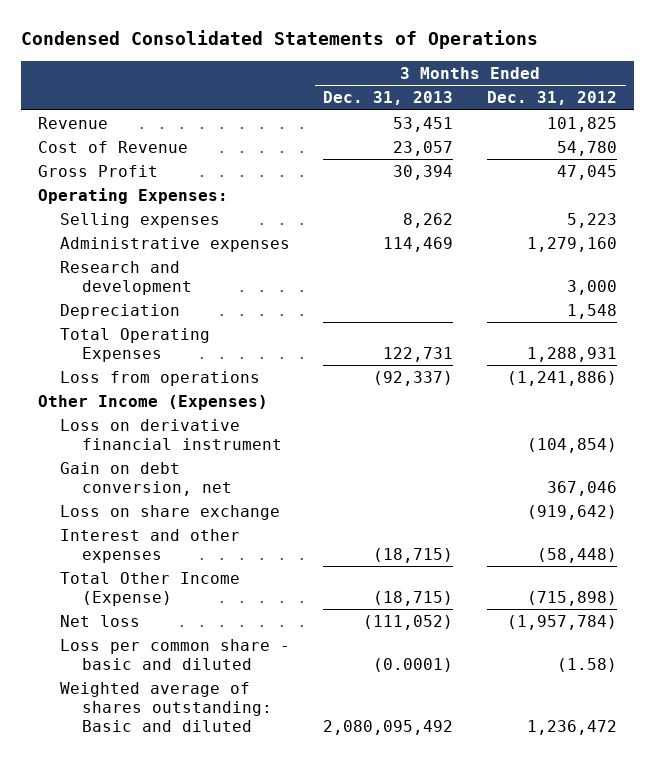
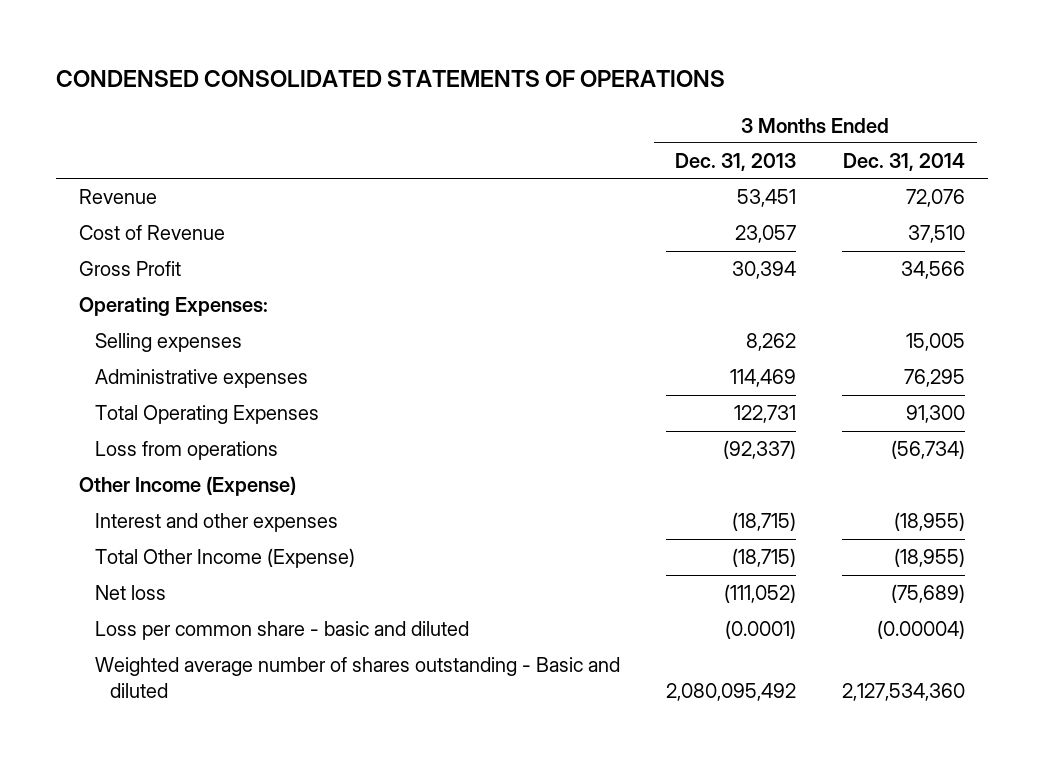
[20,30,538,50] Condensed Consolidated Statements of Operations -> [56,70,726,88] CONDENSED CONSOLIDATED STATEMENTS OF OPERATIONS
[487,91,618,106] Dec. 31, 2012 -> none
none -> [843,153,966,172] Dec. 31, 2014
[59,260,192,295] Research and development -> none
[59,303,180,319] Depreciation -> none
[59,418,282,450] Loss on derivative financial instrument -> none
[59,461,232,496] Gain on debt conversion, net -> none
[59,504,280,520] Loss on share exchange -> none
[37,394,268,410] Other Income (Expenses) -> [79,476,297,497] Other Income (Expense)
[59,681,272,733] Weighted average of shares outstanding: Basic and diluted -> [94,657,620,698] Weighted average number of shares outstanding - Basic and diluted

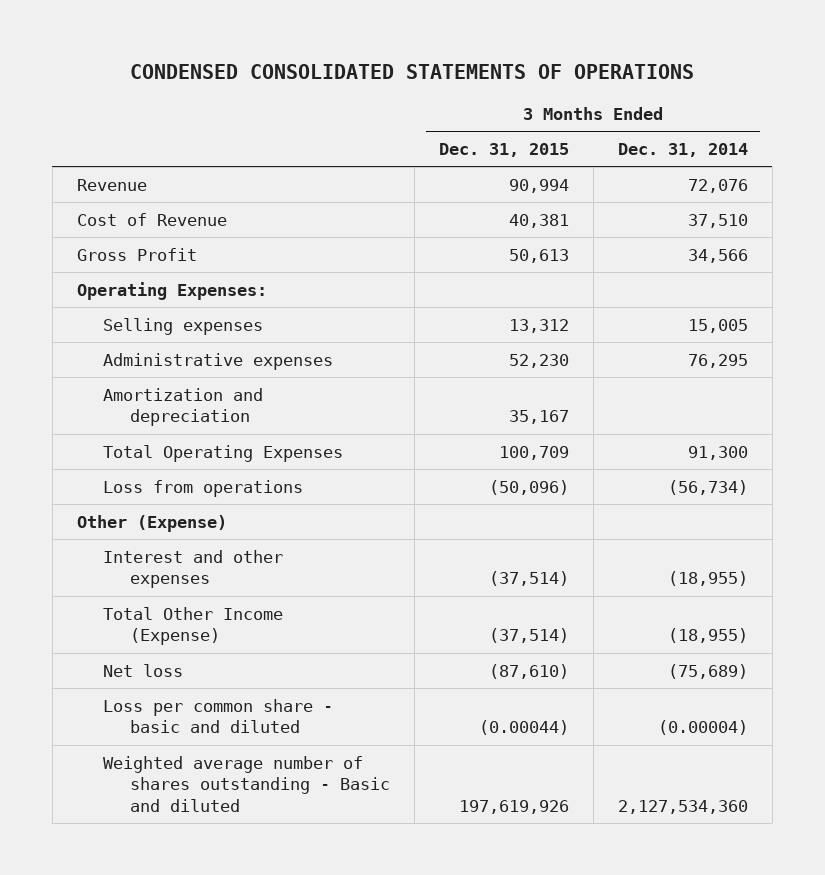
[674,153,796,172] Dec. 31, 2013 -> none
none -> [438,142,569,157] Dec. 31, 2015
none -> [103,387,264,427] Amortization and depreciation
[79,476,297,497] Other Income (Expense) -> [76,514,227,532] Other (Expense)

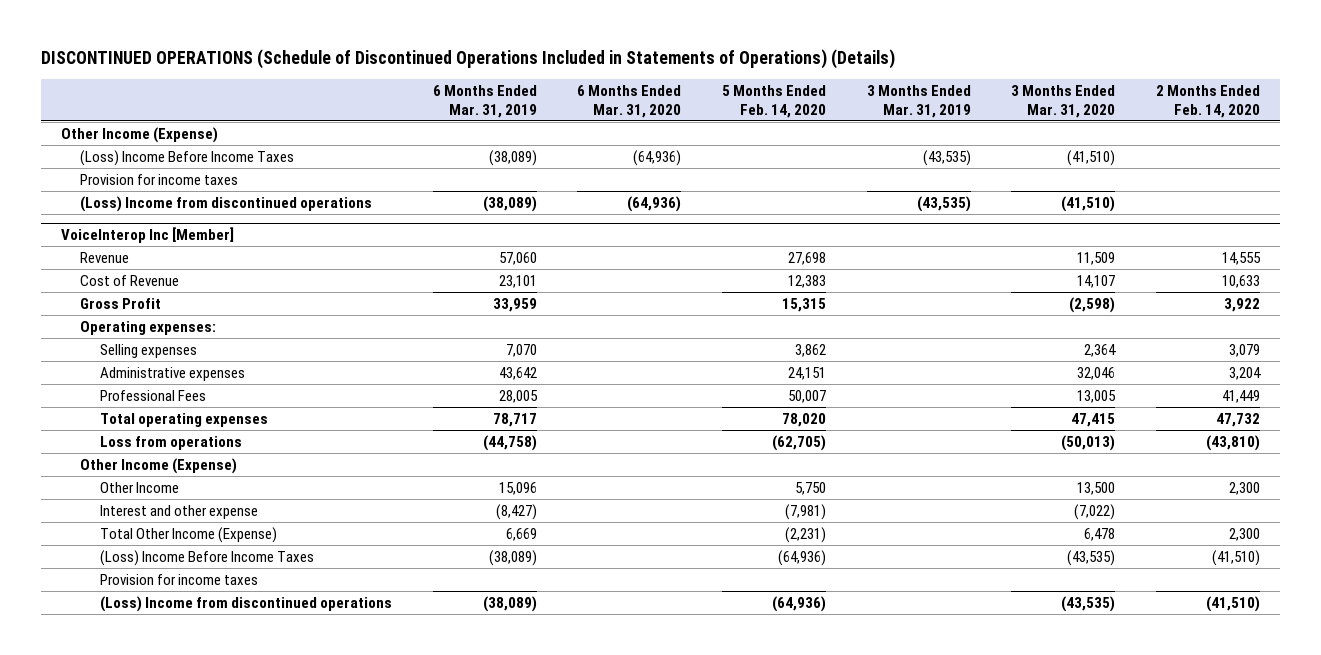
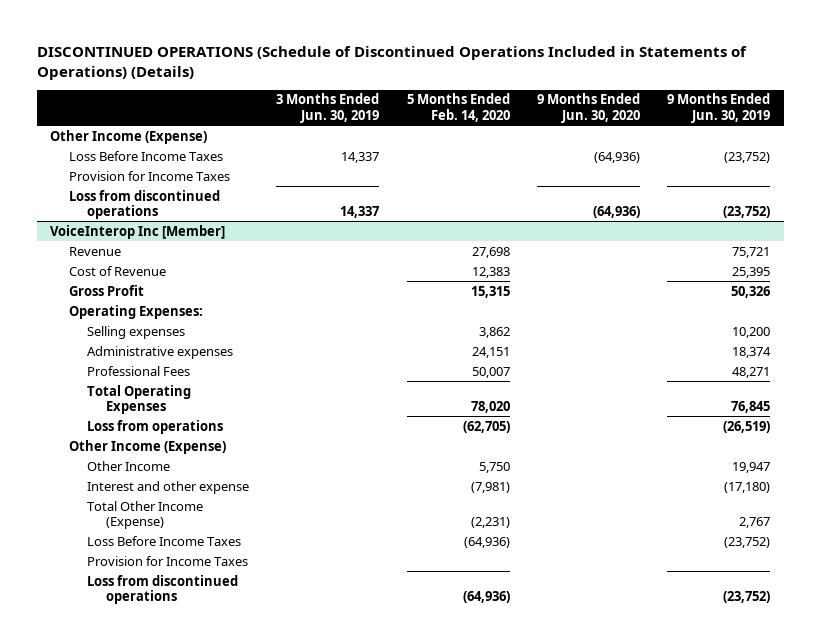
[432,85,537,118] 6 Months Ended Mar. 31, 2019 -> none
[577,85,682,118] 6 Months Ended Mar. 31, 2020 -> none
[866,85,971,118] 3 Months Ended Mar. 31, 2019 -> none
[1011,85,1116,118] 3 Months Ended Mar. 31, 2020 -> none
[1156,85,1261,118] 2 Months Ended Feb. 14, 2020 -> none
none -> [276,93,380,124] 3 Months Ended Jun. 30, 2019
none -> [536,93,640,124] 9 Months Ended Jun. 30, 2020
none -> [667,93,771,124] 9 Months Ended Jun. 30, 2019
[80,149,295,166] (Loss) Income Before Income Taxes -> [68,150,223,161] Loss Before Income Taxes
[80,173,239,185] Provision for income taxes -> [68,170,230,181] Provision for Income Taxes
[80,195,373,212] (Loss) Income from discontinued operations -> [68,189,220,220] Loss from discontinued operations
[80,320,217,335] Operating expenses: -> [68,304,203,319] Operating Expenses:
[99,412,268,427] Total operating expenses -> [87,384,192,415] Total Operating Expenses
[99,549,314,566] (Loss) Income Before Income Taxes -> [87,535,242,546] Loss Before Income Taxes
[99,573,258,585] Provision for income taxes -> [87,555,249,566] Provision for Income Taxes
[99,595,392,612] (Loss) Income from discontinued operations -> [87,574,239,605] Loss from discontinued operations

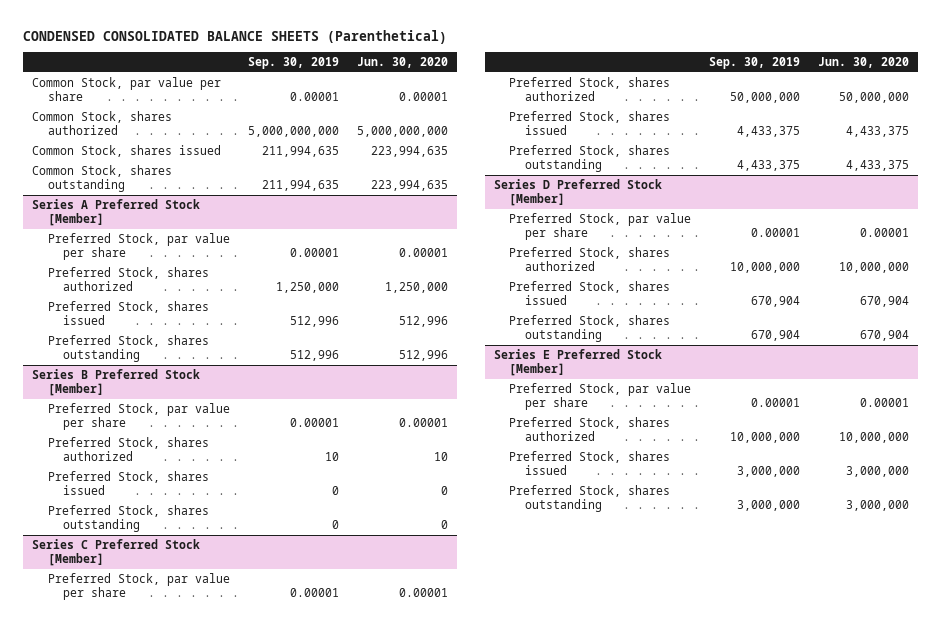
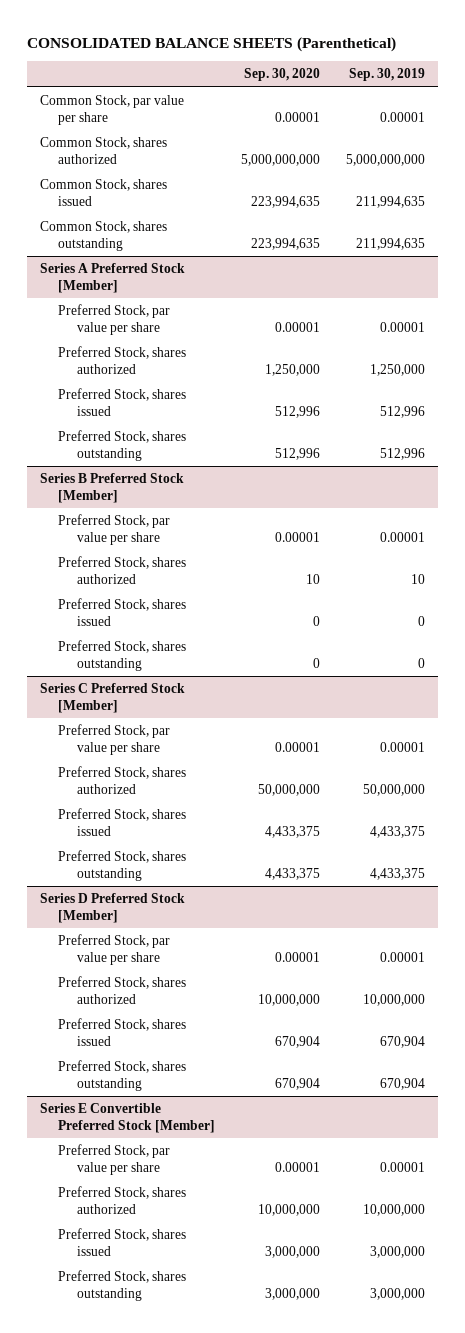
[23,29,448,44] CONDENSED CONSOLIDATED BALANCE SHEETS (Parenthetical) -> [26,36,396,52] CONSOLIDATED BALANCE SHEETS (Parenthetical)
[356,56,448,68] Jun. 30, 2020 -> none
none -> [244,68,321,82] Sep. 30, 2020
[493,348,662,377] Series E Preferred Stock [Member] -> [39,1103,216,1133] Series E Convertible Preferred Stock [Member]

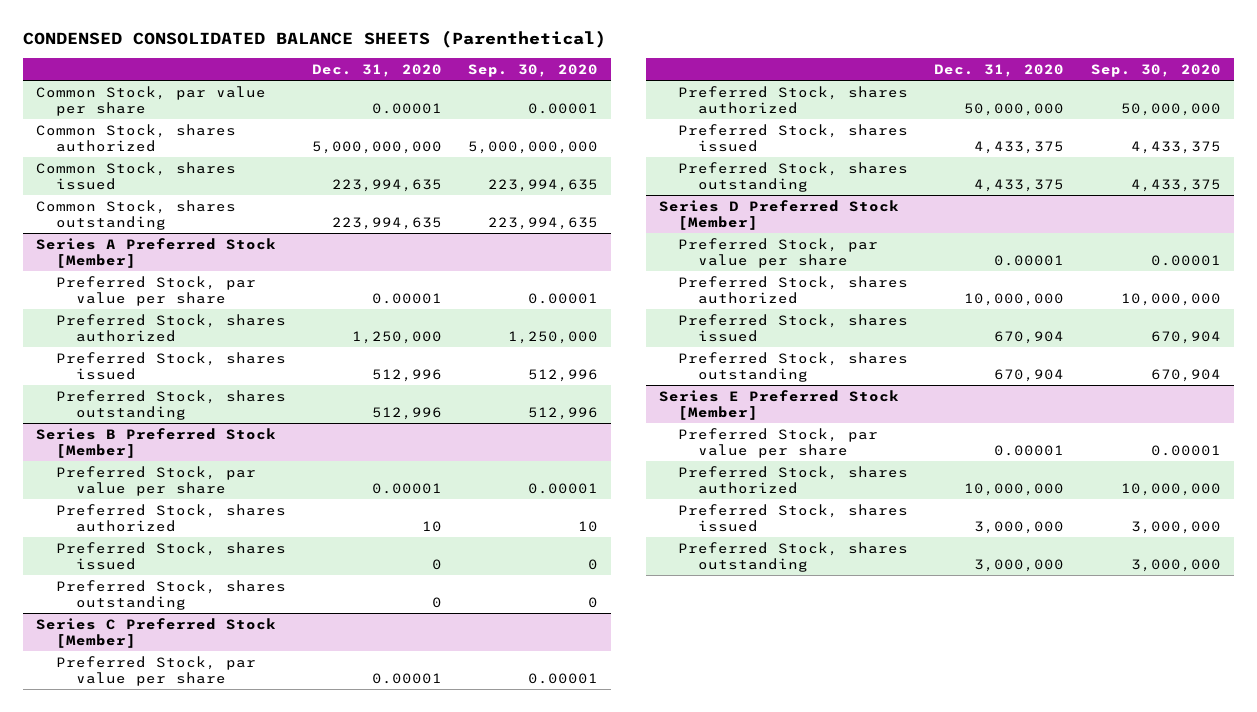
[26,36,396,52] CONSOLIDATED BALANCE SHEETS (Parenthetical) -> [23,30,607,49] CONDENSED CONSOLIDATED BALANCE SHEETS (Parenthetical)
[348,68,425,82] Sep. 30, 2019 -> none
none -> [312,63,443,77] Dec. 31, 2020
[39,1103,216,1133] Series E Convertible Preferred Stock [Member] -> [658,389,899,421] Series E Preferred Stock [Member]

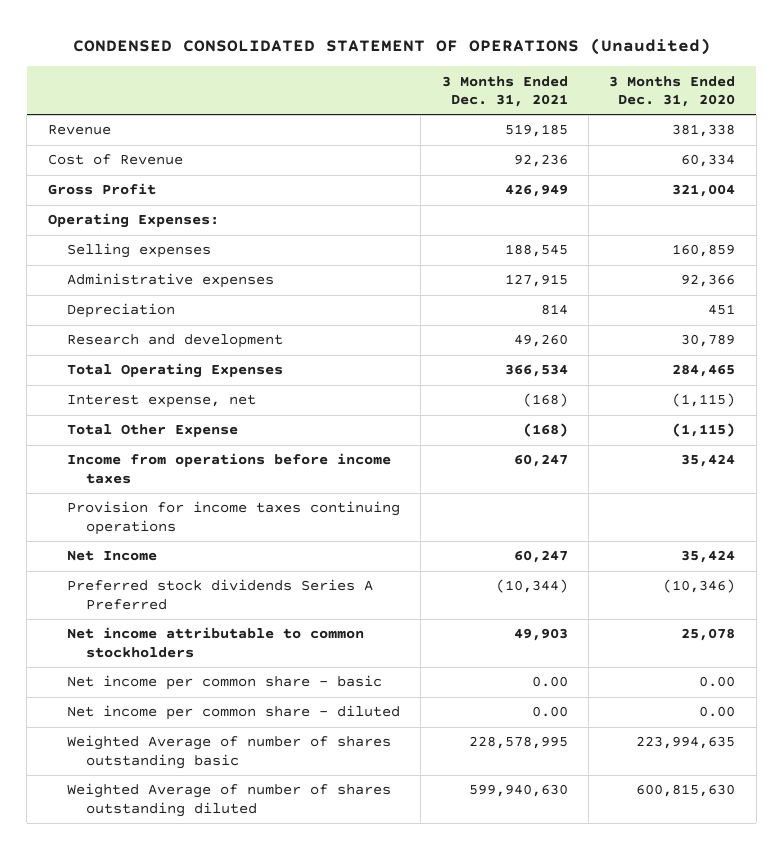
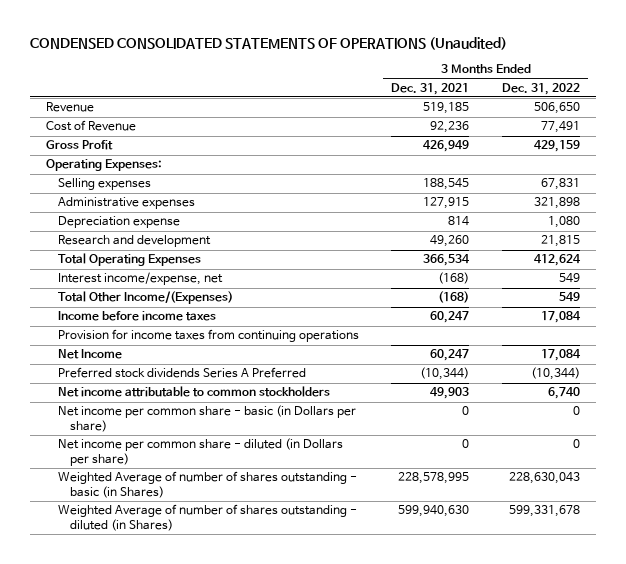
[72,37,711,55] CONDENSED CONSOLIDATED STATEMENT OF OPERATIONS (Unaudited) -> [30,37,508,51] CONDENSED CONSOLIDATED STATEMENTS OF OPERATIONS (Unaudited)
[609,75,736,108] 3 Months Ended Dec. 31, 2020 -> none
none -> [501,82,580,95] Dec. 31, 2022
[66,303,175,319] Depreciation -> [58,216,181,229] Depreciation expense
[66,394,256,409] Interest expense, net -> [58,272,224,286] Interest income/expense, net
[66,424,238,438] Total Other Expense -> [58,291,234,305] Total Other Income/(Expenses)
[66,453,391,484] Income from operations before income taxes -> [58,311,217,322] Income before income taxes
[66,501,400,535] Provision for income taxes continuing operations -> [58,329,360,343] Provision for income taxes from continuing operations
[66,675,382,691] Net income per common share - basic -> [58,405,357,432] Net income per common share - basic (in Dollars per share)
[531,676,568,688] 0.00 -> [462,406,470,416] 0
[66,705,400,721] Net income per common share - diluted -> [58,438,344,466] Net income per common share - diluted (in Dollars per share)
[531,706,568,718] 0.00 -> [462,439,470,449] 0
[66,735,391,769] Weighted Average of number of shares outstanding basic -> [58,471,358,498] Weighted Average of number of shares outstanding - basic (in Shares)
[66,783,391,817] Weighted Average of number of shares outstanding diluted -> [58,504,358,531] Weighted Average of number of shares outstanding - diluted (in Shares)

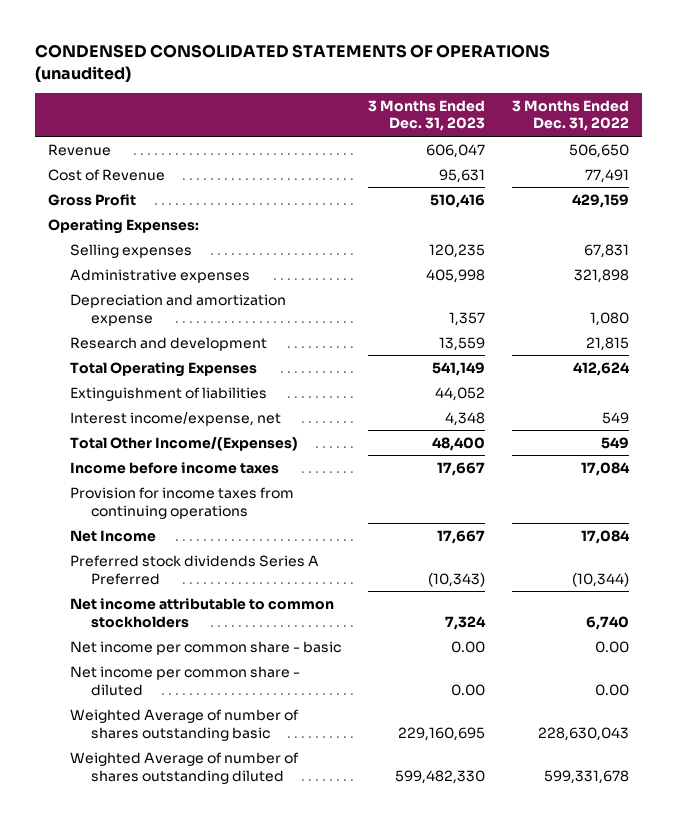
[30,37,508,51] CONDENSED CONSOLIDATED STATEMENTS OF OPERATIONS (Unaudited) -> [35,43,551,82] CONDENSED CONSOLIDATED STATEMENTS OF OPERATIONS (unaudited)
[391,82,470,95] Dec. 31, 2021 -> none
none -> [367,99,485,132] 3 Months Ended Dec. 31, 2023
[58,216,181,229] Depreciation expense -> [69,293,286,326] Depreciation and amortization expense
none -> [69,386,267,401] Extinguishment of liabilities
[58,405,357,432] Net income per common share - basic (in Dollars per share) -> [69,640,341,655] Net income per common share - basic
[572,406,580,416] 0 -> [594,640,629,653] 0.00
[58,438,344,466] Net income per common share - diluted (in Dollars per share) -> [69,665,300,696] Net income per common share - diluted
[572,439,580,449] 0 -> [594,683,629,696] 0.00
[58,471,358,498] Weighted Average of number of shares outstanding - basic (in Shares) -> [69,708,299,741] Weighted Average of number of shares outstanding basic
[58,504,358,531] Weighted Average of number of shares outstanding - diluted (in Shares) -> [69,751,299,784] Weighted Average of number of shares outstanding diluted

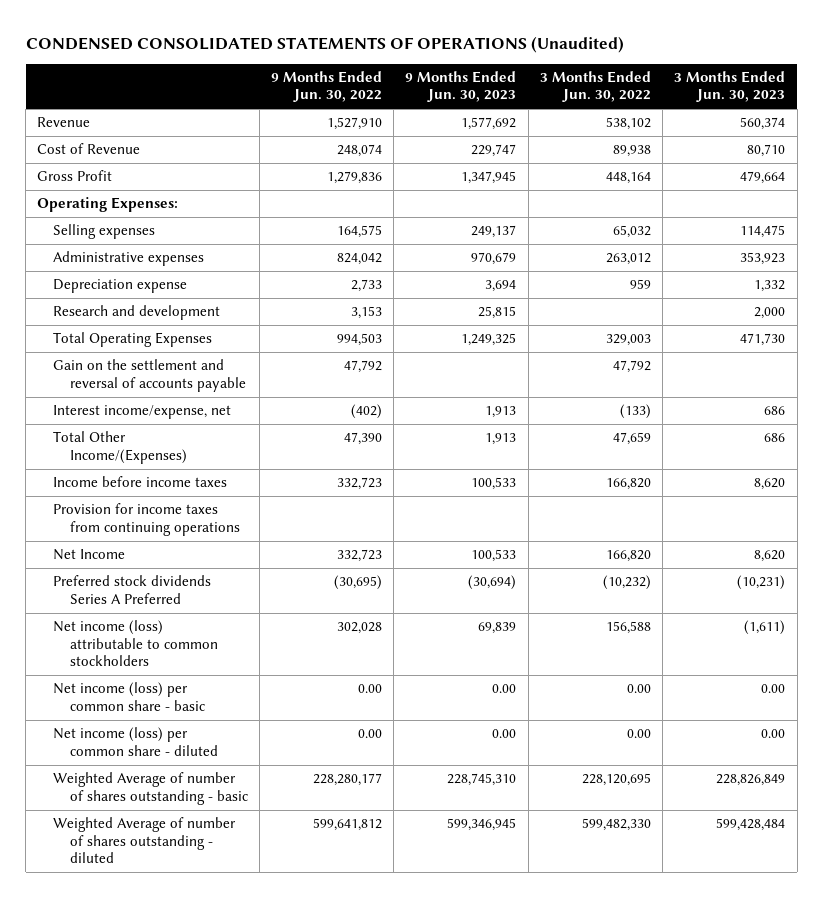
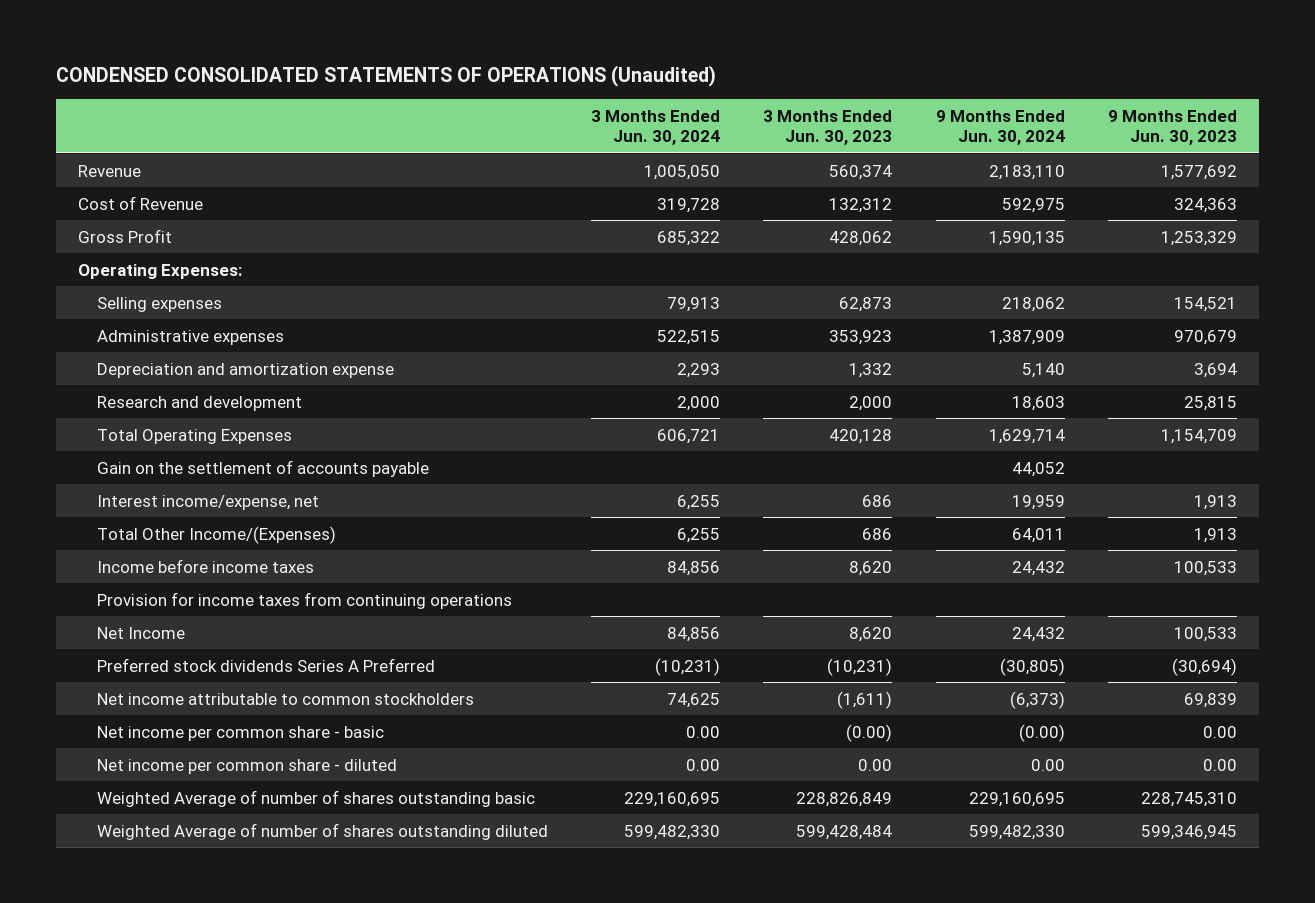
[271,70,383,103] 9 Months Ended Jun. 30, 2022 -> none
[539,70,651,103] 3 Months Ended Jun. 30, 2022 -> none
none -> [590,110,720,146] 3 Months Ended Jun. 30, 2024
none -> [935,110,1065,146] 9 Months Ended Jun. 30, 2024
[471,144,517,158] 229,747 -> [1174,197,1238,213] 324,363
[747,144,786,158] 80,710 -> [829,197,893,213] 132,312
[461,171,517,185] 1,347,945 -> [1161,230,1238,246] 1,253,329
[740,171,786,185] 479,664 -> [829,230,893,246] 428,062
[471,225,517,239] 249,137 -> [1174,296,1238,312] 154,521
[740,225,786,239] 114,475 -> [839,296,893,312] 62,873
[53,279,188,294] Depreciation expense -> [96,362,394,378] Depreciation and amortization expense
[461,333,517,347] 1,249,325 -> [1161,428,1238,444] 1,154,709
[740,333,786,347] 471,730 -> [829,428,893,444] 420,128
[53,359,246,392] Gain on the settlement and reversal of accounts payable -> [96,459,429,477] Gain on the settlement of accounts payable
[53,620,218,667] Net income (loss) attributable to common stockholders -> [96,692,474,705] Net income attributable to common stockholders
[53,682,205,711] Net income (loss) per common share - basic -> [96,725,384,741] Net income per common share - basic
[761,684,786,694] 0.00 -> [846,723,893,742] (0.00)
[53,727,218,756] Net income (loss) per common share - diluted -> [96,758,397,774] Net income per common share - diluted
[53,772,248,805] Weighted Average of number of shares outstanding - basic -> [96,789,535,807] Weighted Average of number of shares outstanding basic
[53,817,237,864] Weighted Average of number of shares outstanding - diluted -> [96,822,548,840] Weighted Average of number of shares outstanding diluted

